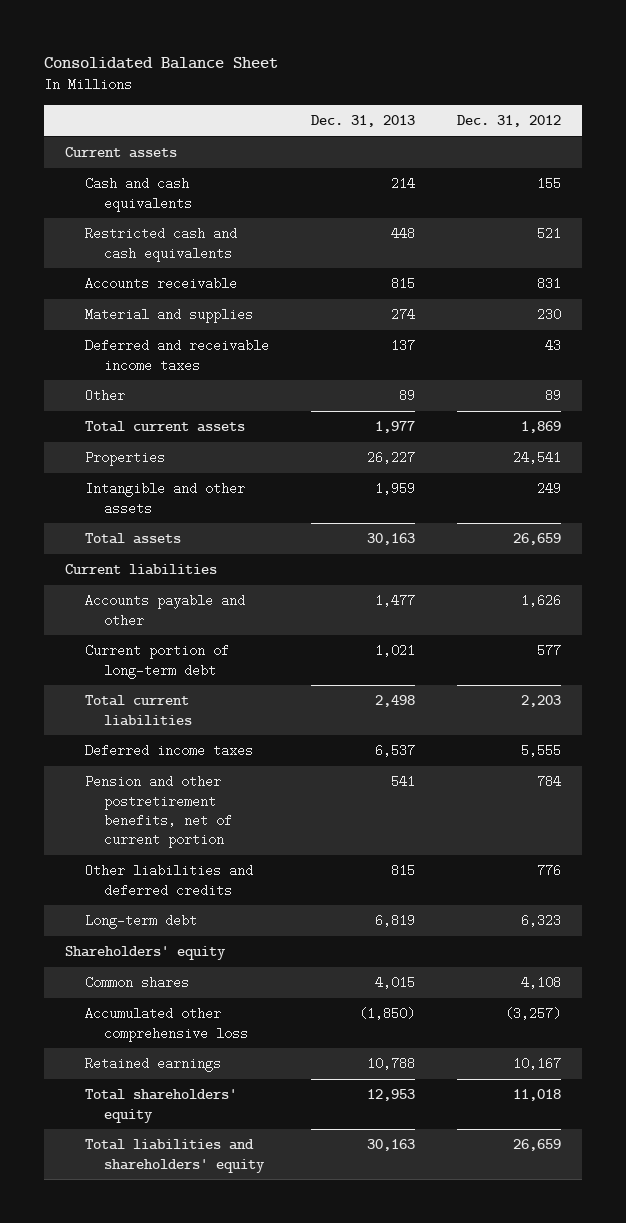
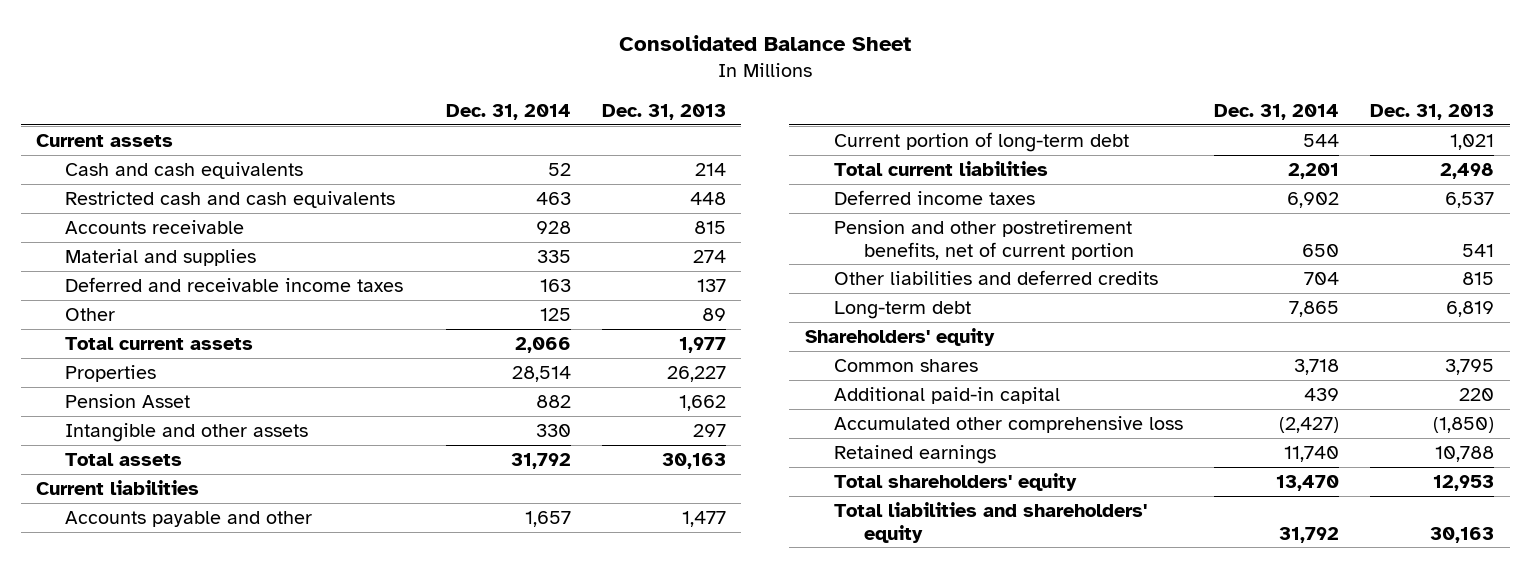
[456,115,561,128] Dec. 31, 2012 -> none
none -> [445,103,571,120] Dec. 31, 2014
none -> [65,393,191,408] Pension Asset
[374,482,415,496] 1,959 -> [692,423,726,437] 297
[374,976,415,990] 4,015 -> [1445,358,1495,375] 3,795
none -> [834,386,1061,404] Additional paid-in capital

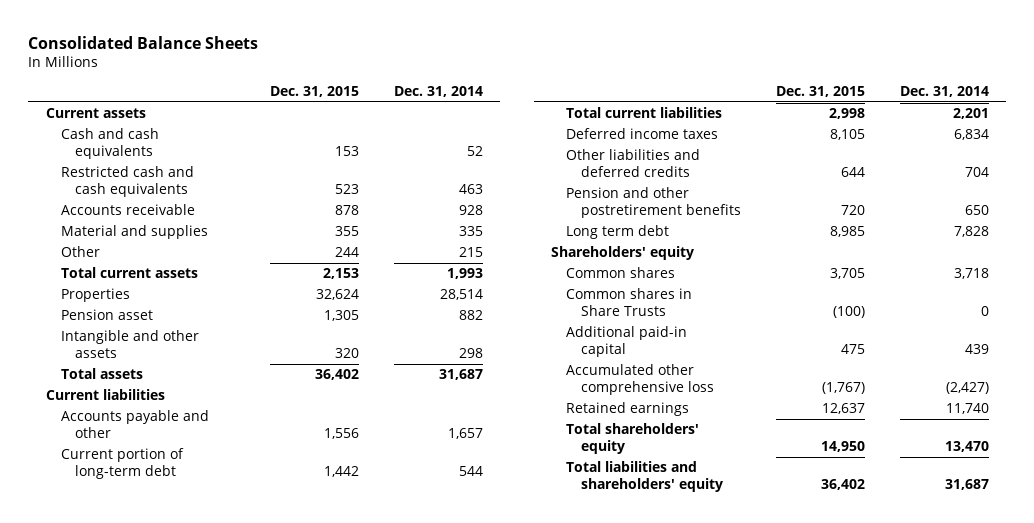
[619,34,912,51] Consolidated Balance Sheet -> [28,36,259,50] Consolidated Balance Sheets
[601,103,726,120] Dec. 31, 2013 -> none
none -> [270,85,360,97] Dec. 31, 2015
[65,276,404,292] Deferred and receivable income taxes -> none
[539,307,571,321] 125 -> [459,247,484,258] 215
[514,336,571,353] 2,066 -> [447,268,484,280] 1,993
[65,393,191,408] Pension Asset -> [60,309,153,321] Pension asset
[535,423,571,437] 330 -> [459,348,484,359] 298
[510,452,571,469] 31,792 -> [439,369,484,381] 31,687
[834,219,1134,260] Pension and other postretirement benefits, net of current portion -> none
[1287,191,1340,208] 6,902 -> [953,129,989,141] 6,834
none -> [566,187,742,219] Pension and other postretirement benefits
[834,300,972,319] Long-term debt -> [566,225,670,240] Long term debt
[1289,300,1340,317] 7,865 -> [953,226,989,238] 7,828
none -> [566,288,693,317] Common shares in Share Trusts
[1279,526,1340,543] 31,792 -> [944,479,989,491] 31,687

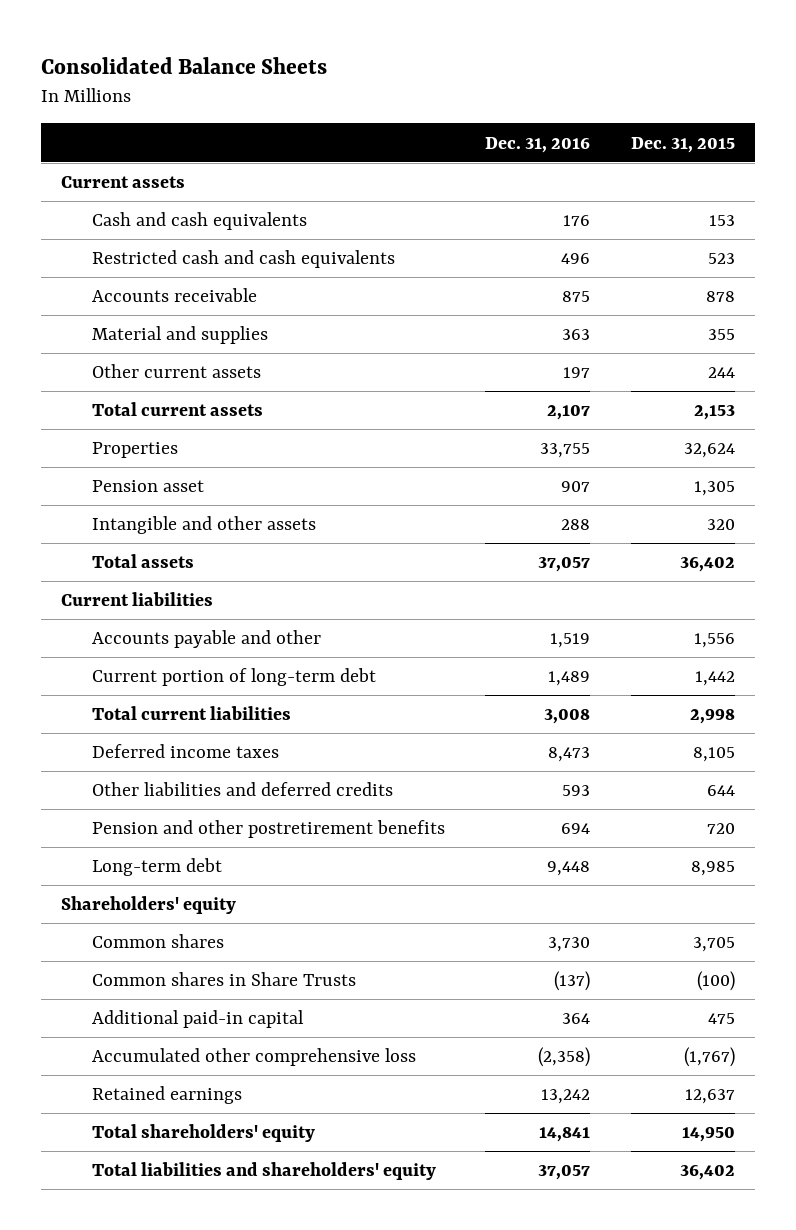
[394,85,484,97] Dec. 31, 2014 -> none
none -> [485,136,591,153] Dec. 31, 2016
[60,246,100,258] Other -> [91,364,261,379] Other current assets
[566,225,670,240] Long term debt -> [91,858,222,877] Long-term debt

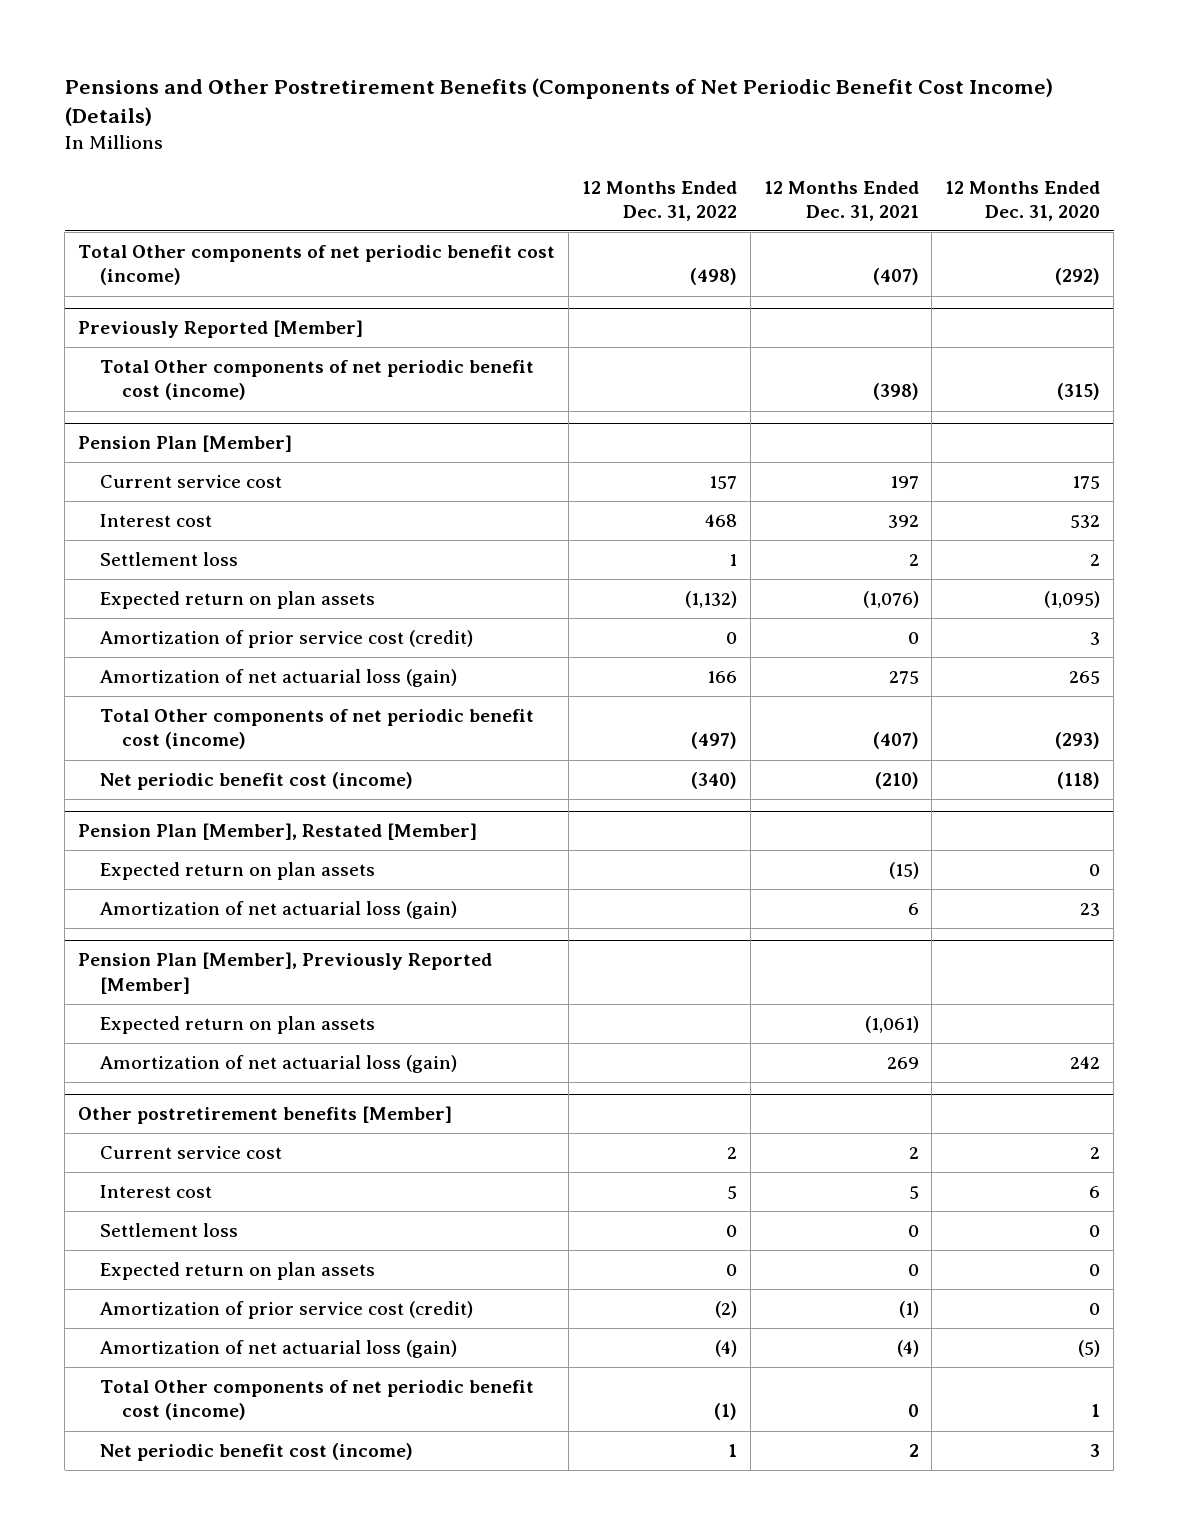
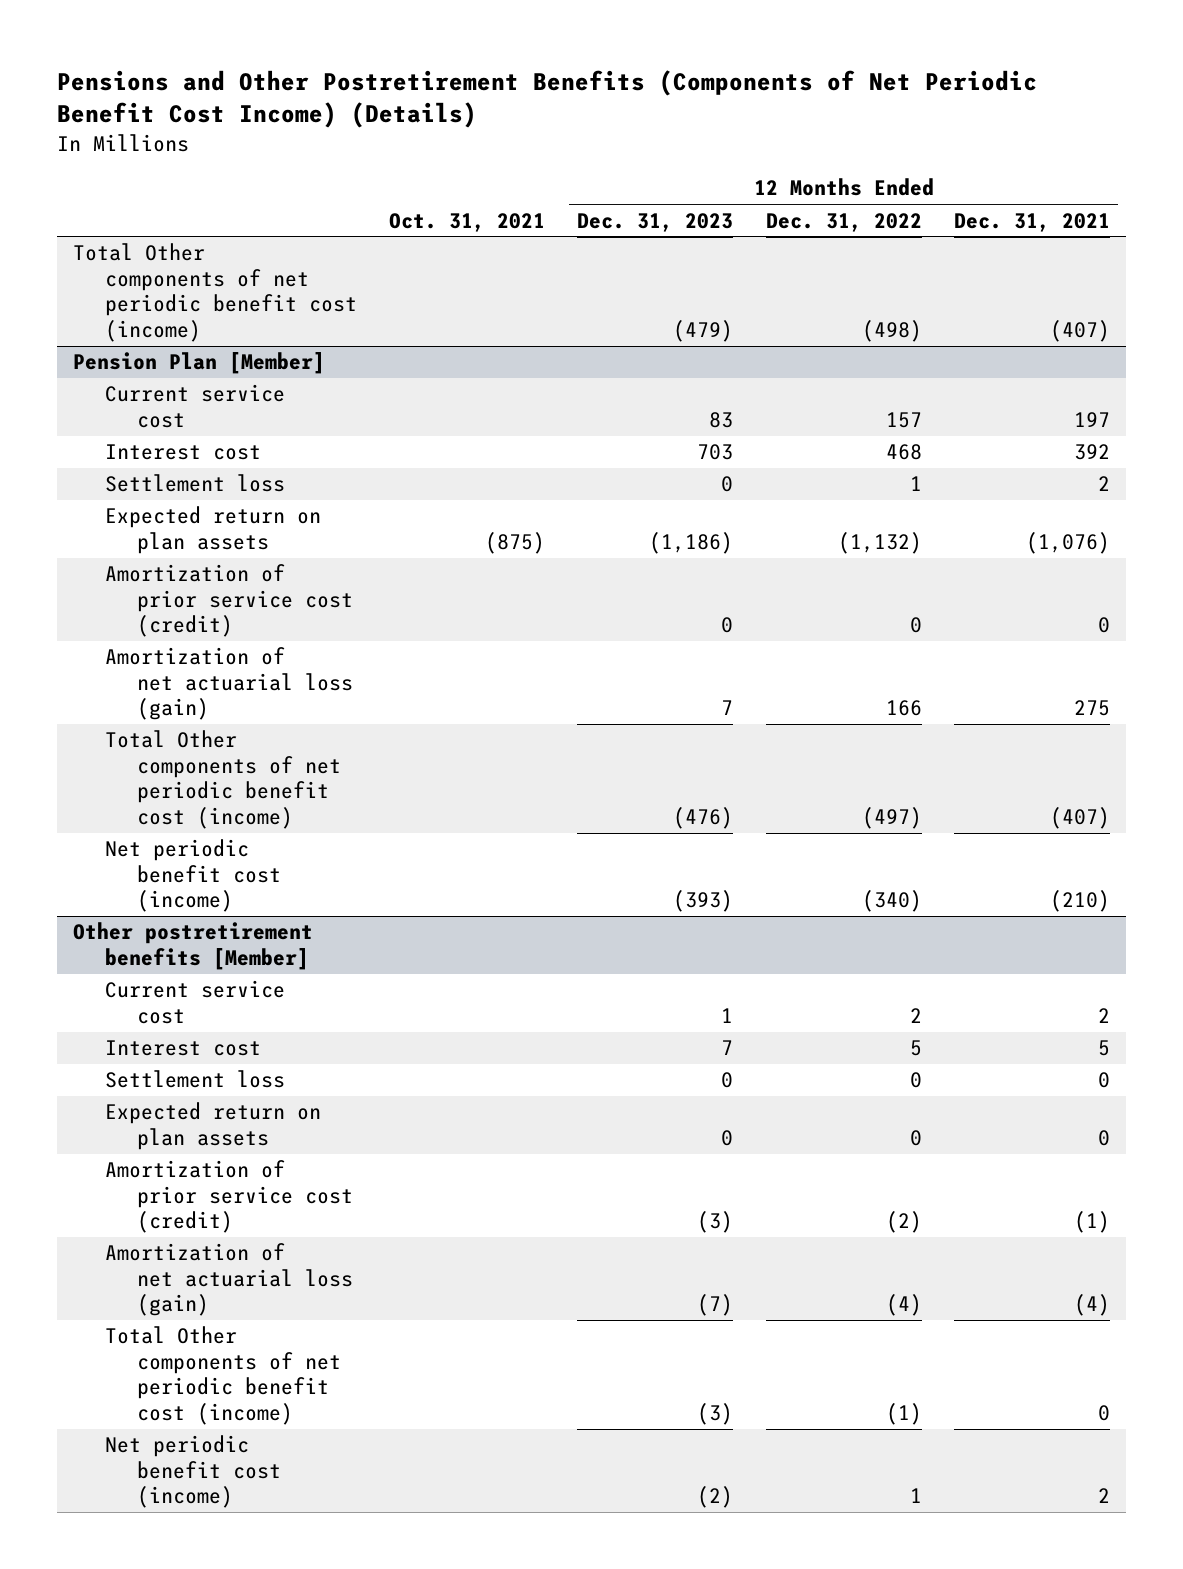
[945,180,1101,221] 12 Months Ended Dec. 31, 2020 -> none
none -> [389,212,546,232] Oct. 31, 2021
none -> [577,212,734,232] Dec. 31, 2023
[77,320,363,339] Previously Reported [Member] -> none
[99,360,534,401] Total Other components of net periodic benefit cost (income) -> none
[77,823,477,841] Pension Plan [Member], Restated [Member] -> none
[99,862,375,881] Expected return on plan assets -> none
[99,901,457,920] Amortization of net actuarial loss (gain) -> none
[77,952,492,994] Pension Plan [Member], Previously Reported [Member] -> none
[99,1016,375,1035] Expected return on plan assets -> none
[99,1055,457,1074] Amortization of net actuarial loss (gain) -> none

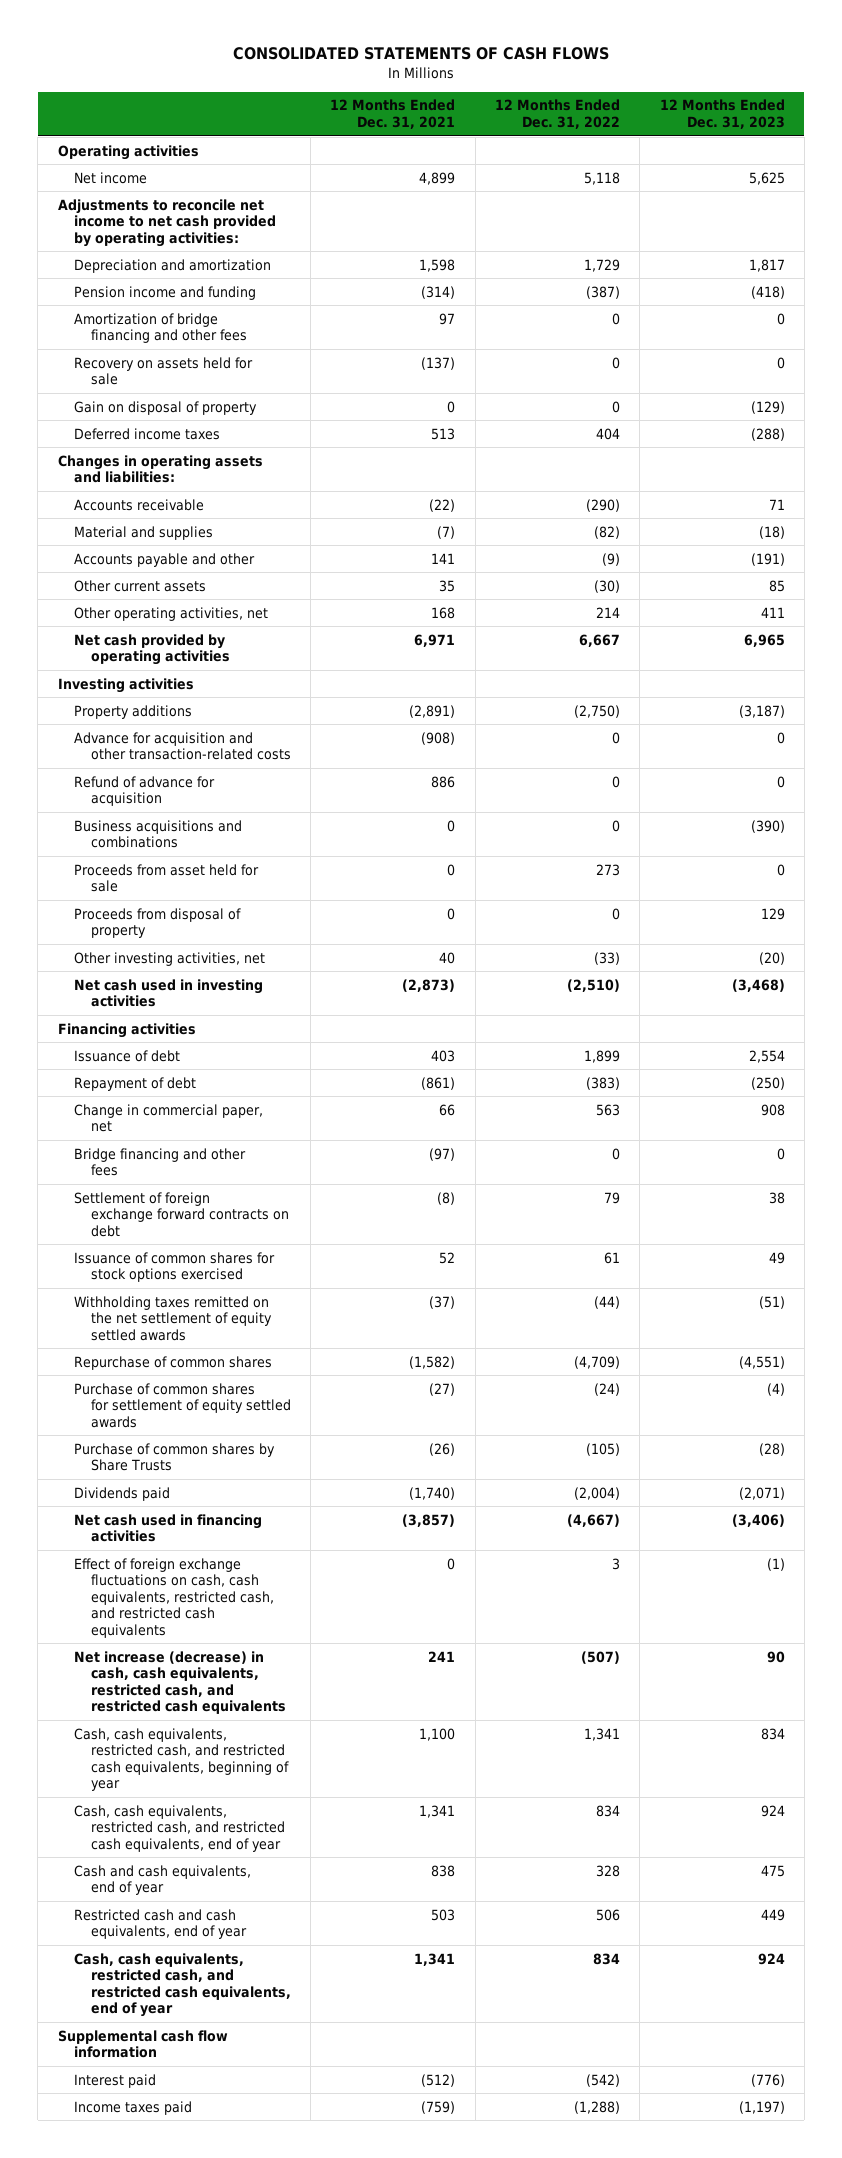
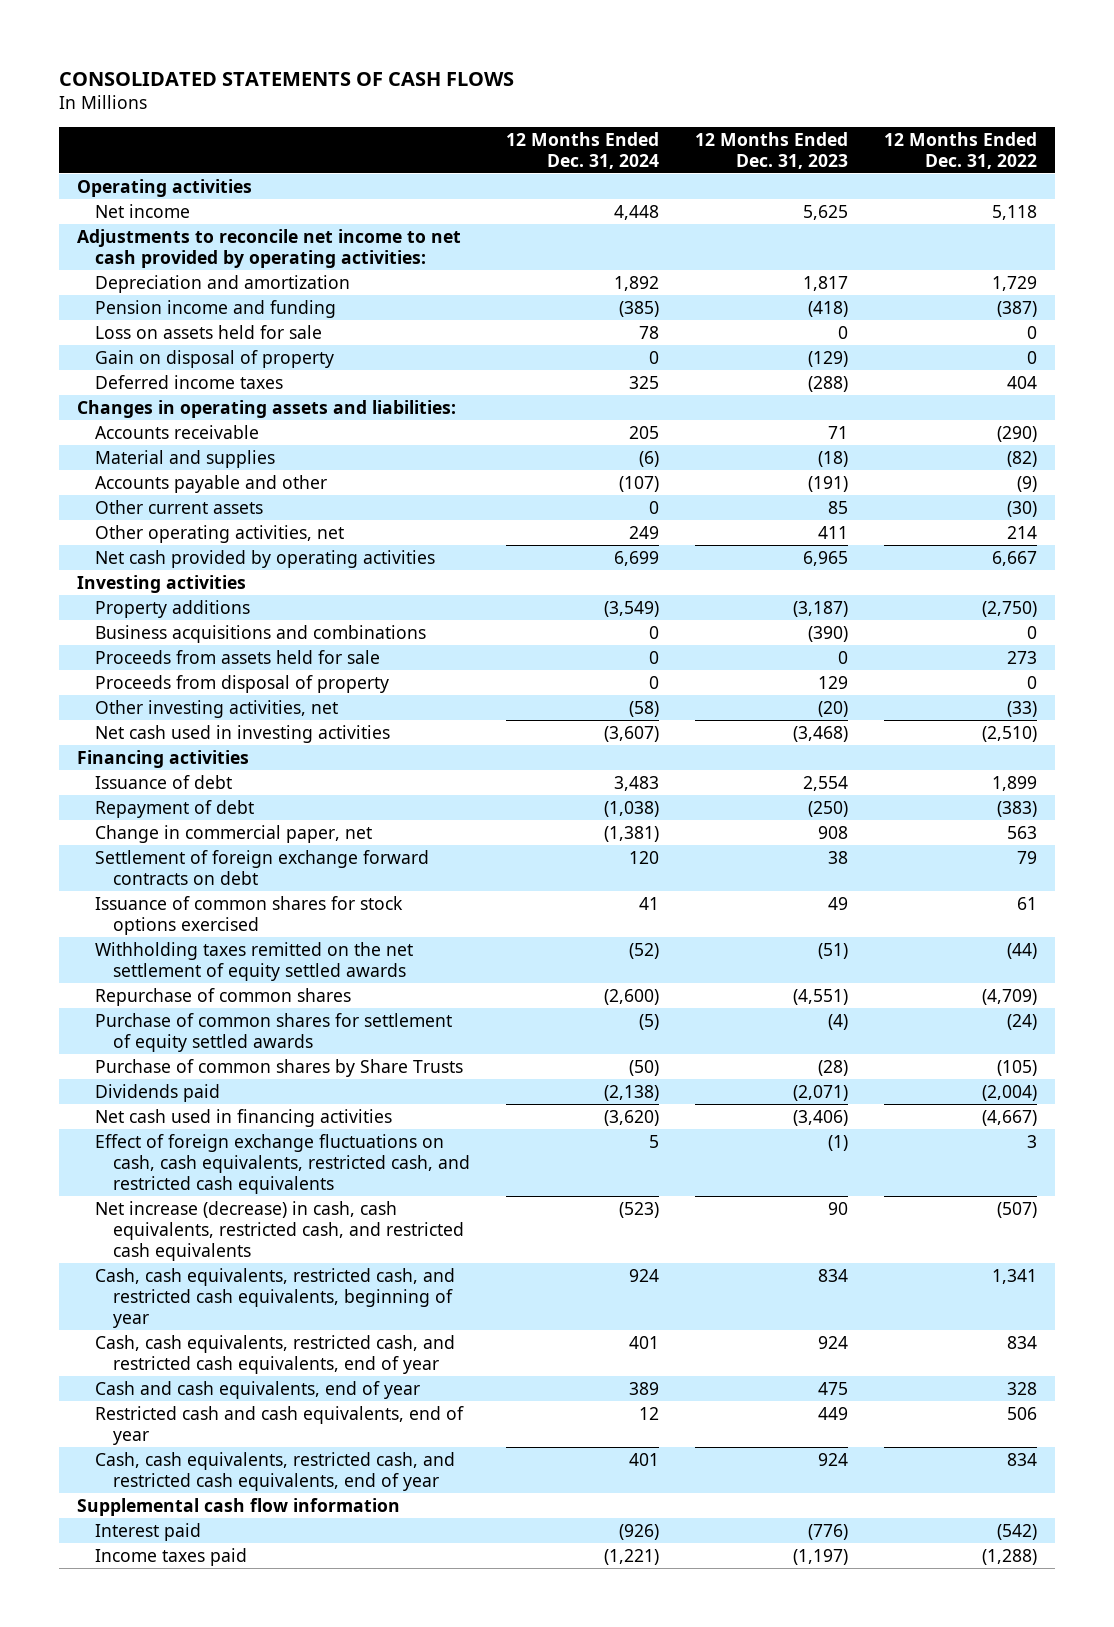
[330,99,456,129] 12 Months Ended Dec. 31, 2021 -> none
none -> [505,131,659,169] 12 Months Ended Dec. 31, 2024
[74,312,247,344] Amortization of bridge financing and other fees -> none
[74,356,254,386] Recovery on assets held for sale -> [94,325,322,340] Loss on assets held for sale
[74,731,291,761] Advance for acquisition and other transaction-related costs -> none
[74,775,216,807] Refund of advance for acquisition -> none
[74,863,260,893] Proceeds from asset held for sale -> [94,650,380,665] Proceeds from assets held for sale
[74,1147,247,1177] Bridge financing and other fees -> none

